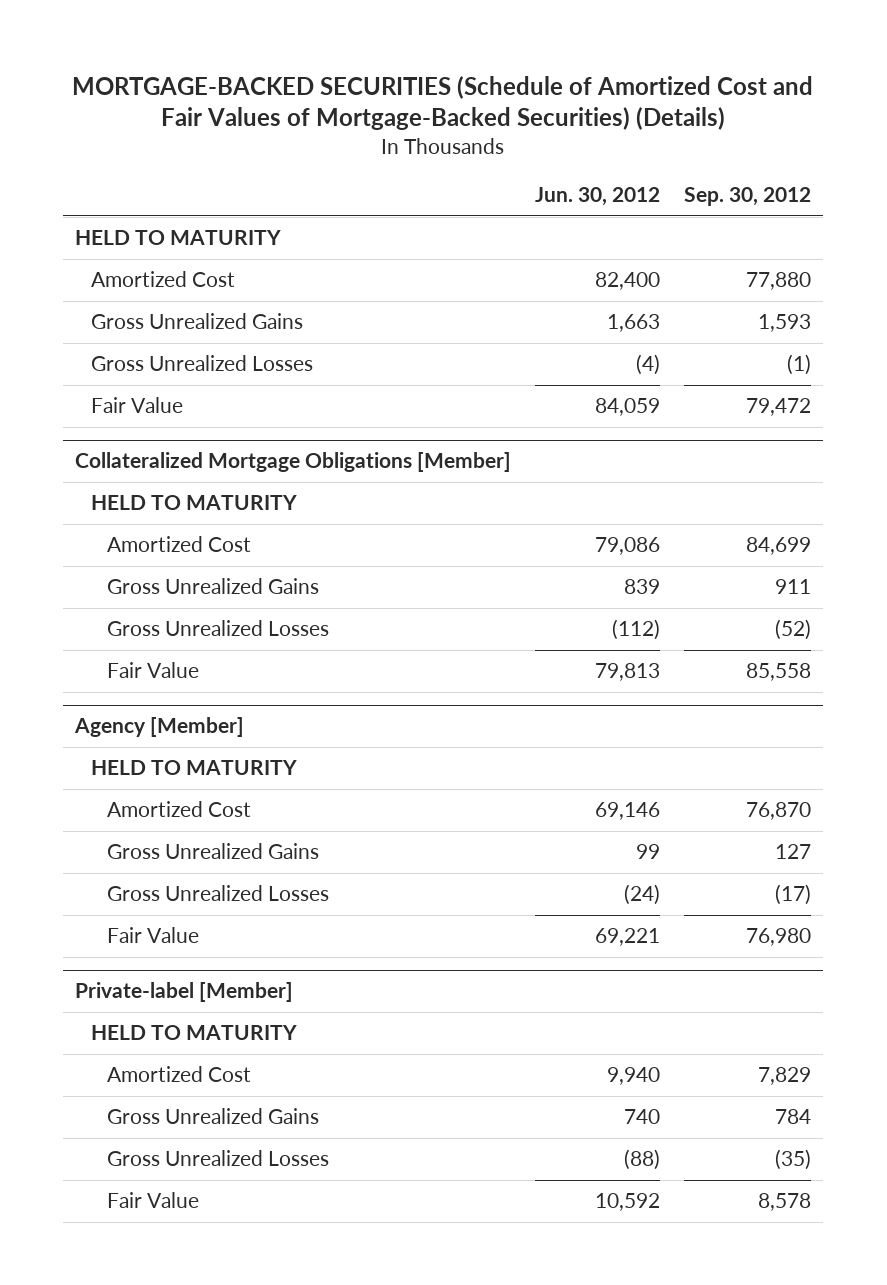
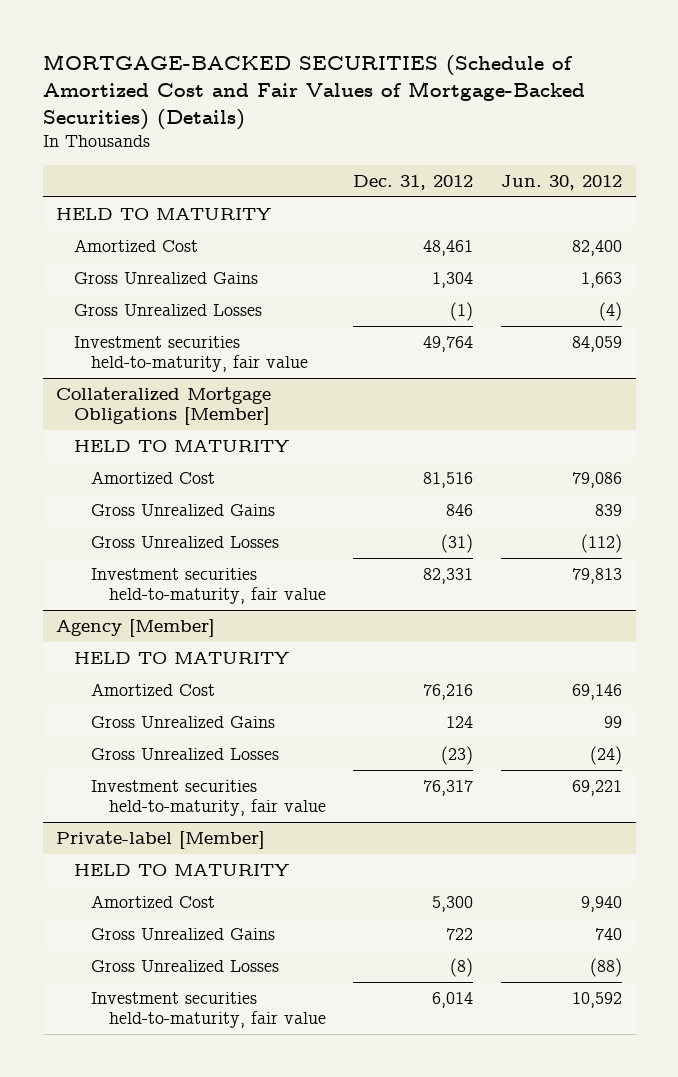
[684,187,812,207] Sep. 30, 2012 -> none
none -> [353,174,474,190] Dec. 31, 2012
[91,397,184,414] Fair Value -> [73,335,309,373] Investment securities held-to-maturity, fair value
[106,662,199,679] Fair Value -> [91,567,326,605] Investment securities held-to-maturity, fair value
[106,927,199,944] Fair Value -> [91,779,326,817] Investment securities held-to-maturity, fair value
[106,1192,199,1209] Fair Value -> [91,991,326,1029] Investment securities held-to-maturity, fair value

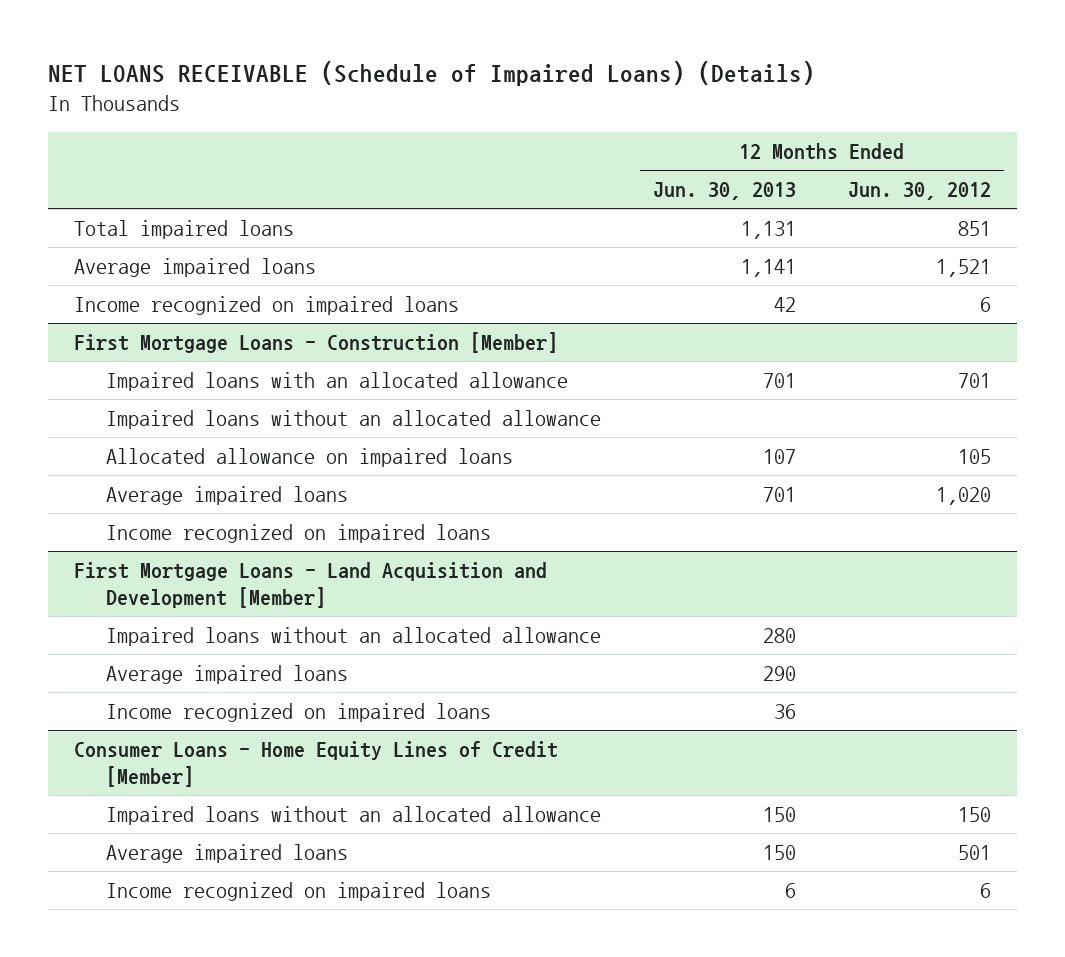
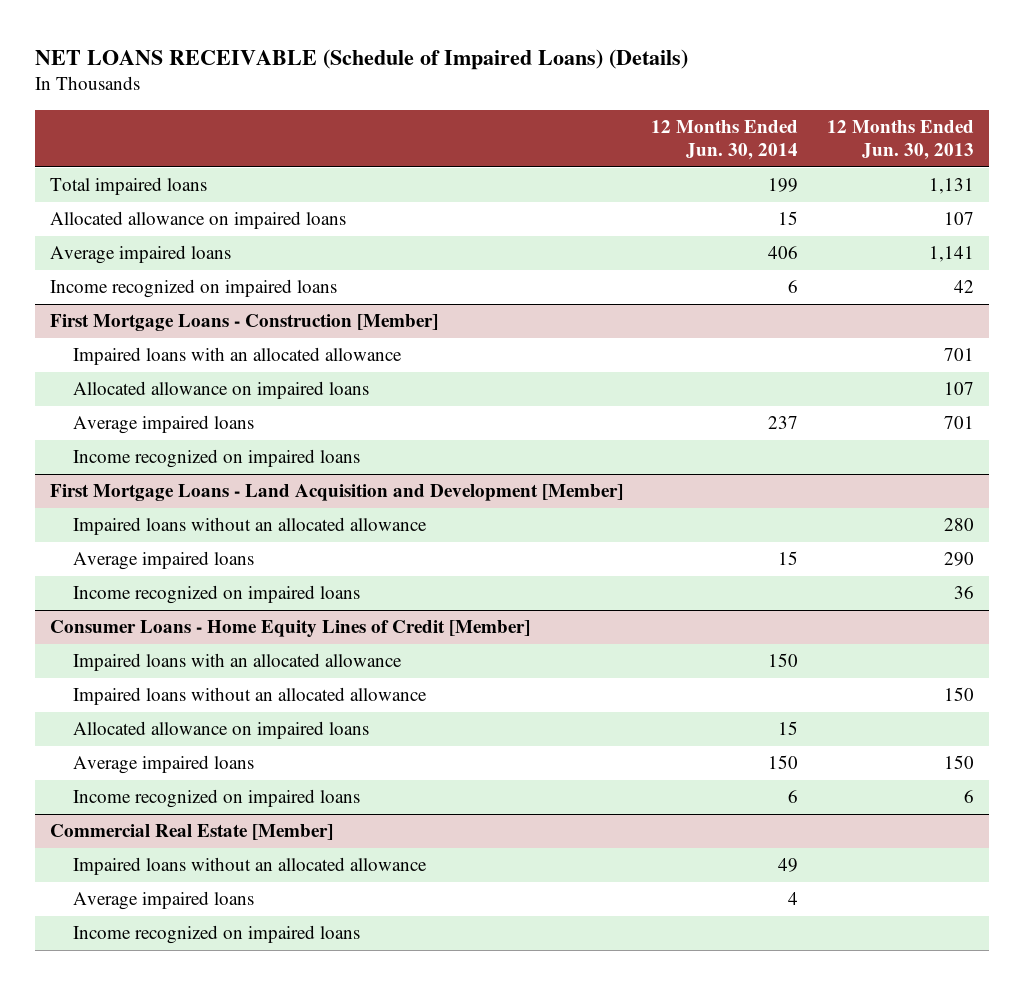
[848,182,992,201] Jun. 30, 2012 -> none
none -> [651,119,799,161] 12 Months Ended Jun. 30, 2014
none -> [49,211,346,230] Allocated allowance on impaired loans
[106,409,602,429] Impaired loans without an allocated allowance -> none
none -> [73,653,403,672] Impaired loans with an allocated allowance
none -> [73,721,370,740] Allocated allowance on impaired loans
none -> [49,824,333,841] Commercial Real Estate [Member]
none -> [73,857,428,876] Impaired loans without an allocated allowance
none -> [73,891,255,911] Average impaired loans
none -> [73,925,361,945] Income recognized on impaired loans

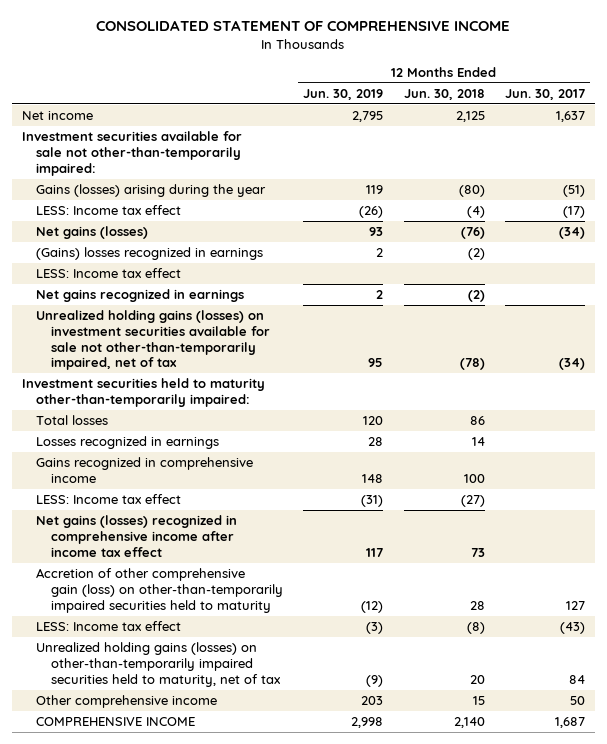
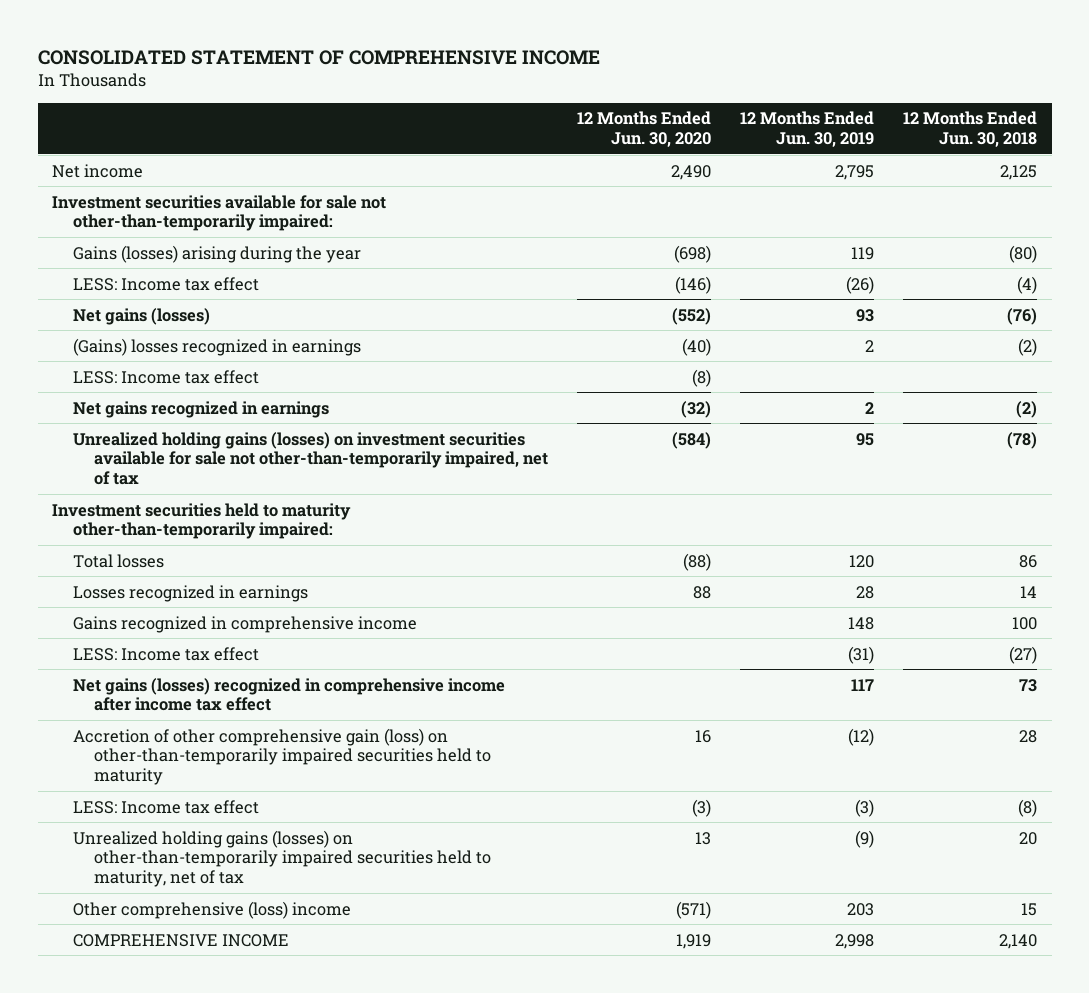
[505,88,586,100] Jun. 30, 2017 -> none
none -> [577,111,712,148] 12 Months Ended Jun. 30, 2020
[36,695,218,709] Other comprehensive income -> [73,900,352,919] Other comprehensive (loss) income

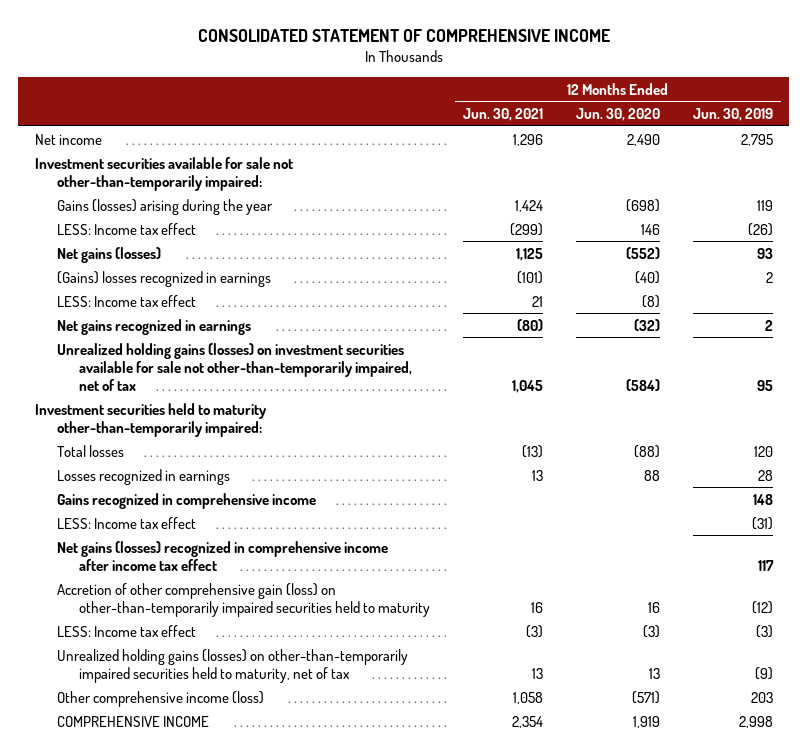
[903,111,1038,148] 12 Months Ended Jun. 30, 2018 -> none
none -> [462,108,543,122] Jun. 30, 2021
[675,275,712,294] (146) -> [640,223,660,235] 146
[73,900,352,919] Other comprehensive (loss) income -> [56,690,264,707] Other comprehensive income (loss)

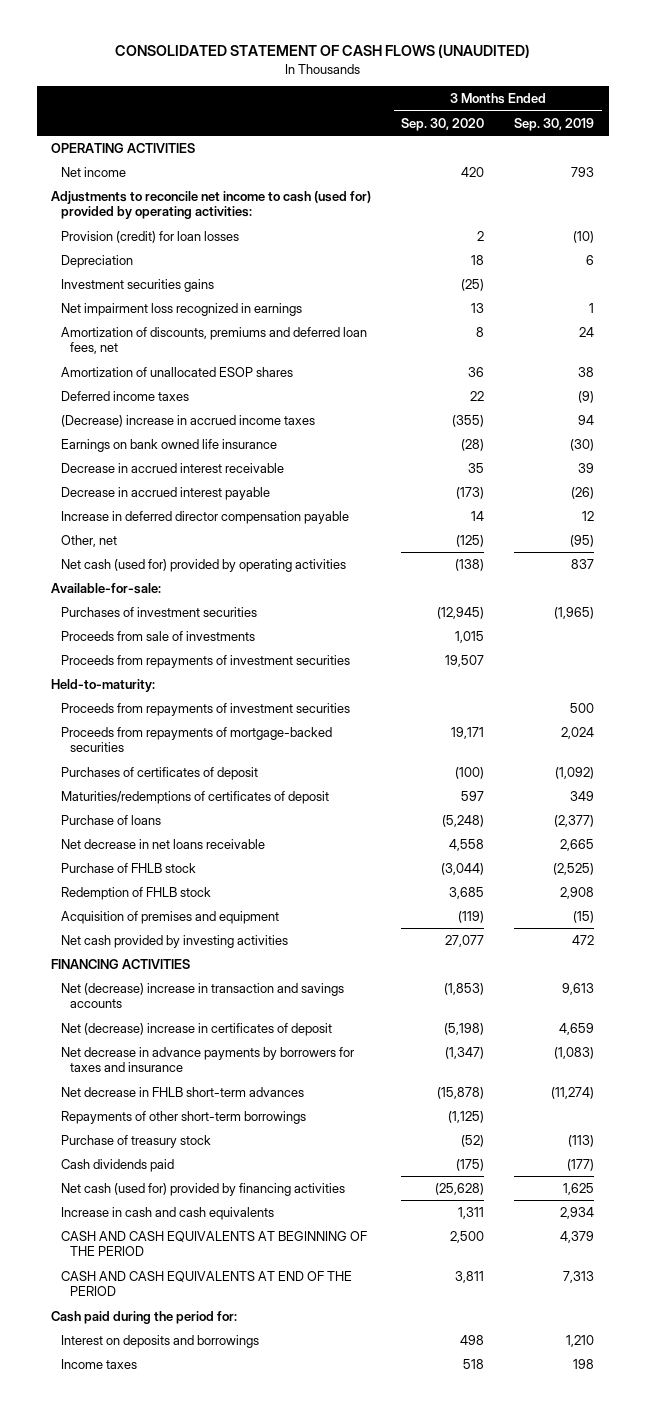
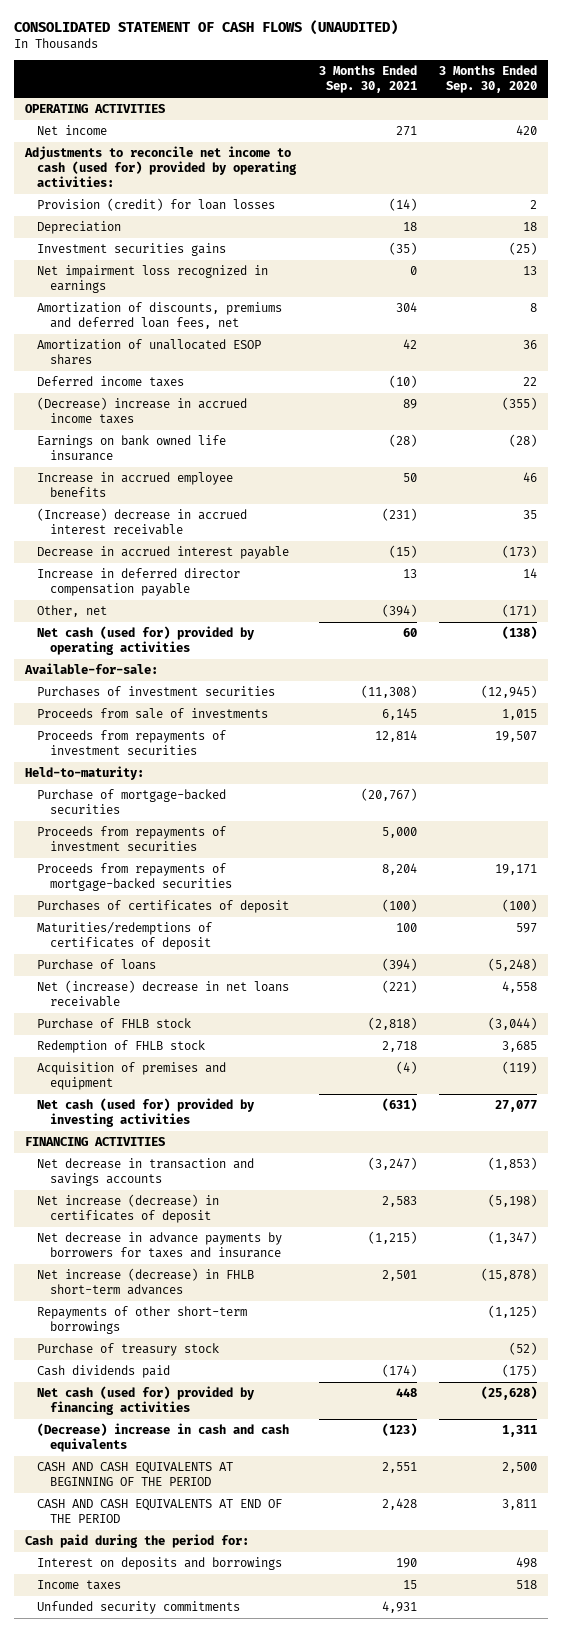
[514,117,595,131] Sep. 30, 2019 -> none
none -> [318,65,417,94] 3 Months Ended Sep. 30, 2021
none -> [37,472,234,498] Increase in accrued employee benefits
[60,462,284,473] Decrease in accrued interest receivable -> [37,508,248,536] (Increase) decrease in accrued interest receivable
[456,534,485,547] (125) -> [501,604,537,618] (171)
none -> [37,789,227,815] Purchase of mortgage-backed securities
[60,838,265,849] Net decrease in net loans receivable -> [37,980,290,1008] Net (increase) decrease in net loans receivable
[60,934,288,948] Net cash provided by investing activities -> [37,1098,256,1128] Net cash (used for) provided by investing activities
[60,982,344,1008] Net (decrease) increase in transaction and savings accounts -> [37,1158,255,1187] Net decrease in transaction and savings accounts
[60,1022,332,1036] Net (decrease) increase in certificates of deposit -> [37,1194,220,1224] Net increase (decrease) in certificates of deposit
[60,1086,304,1097] Net decrease in FHLB short-term advances -> [37,1268,255,1296] Net increase (decrease) in FHLB short-term advances
[60,1206,274,1220] Increase in cash and cash equivalents -> [37,1423,290,1453] (Decrease) increase in cash and cash equivalents
none -> [37,1601,241,1615] Unfunded security commitments

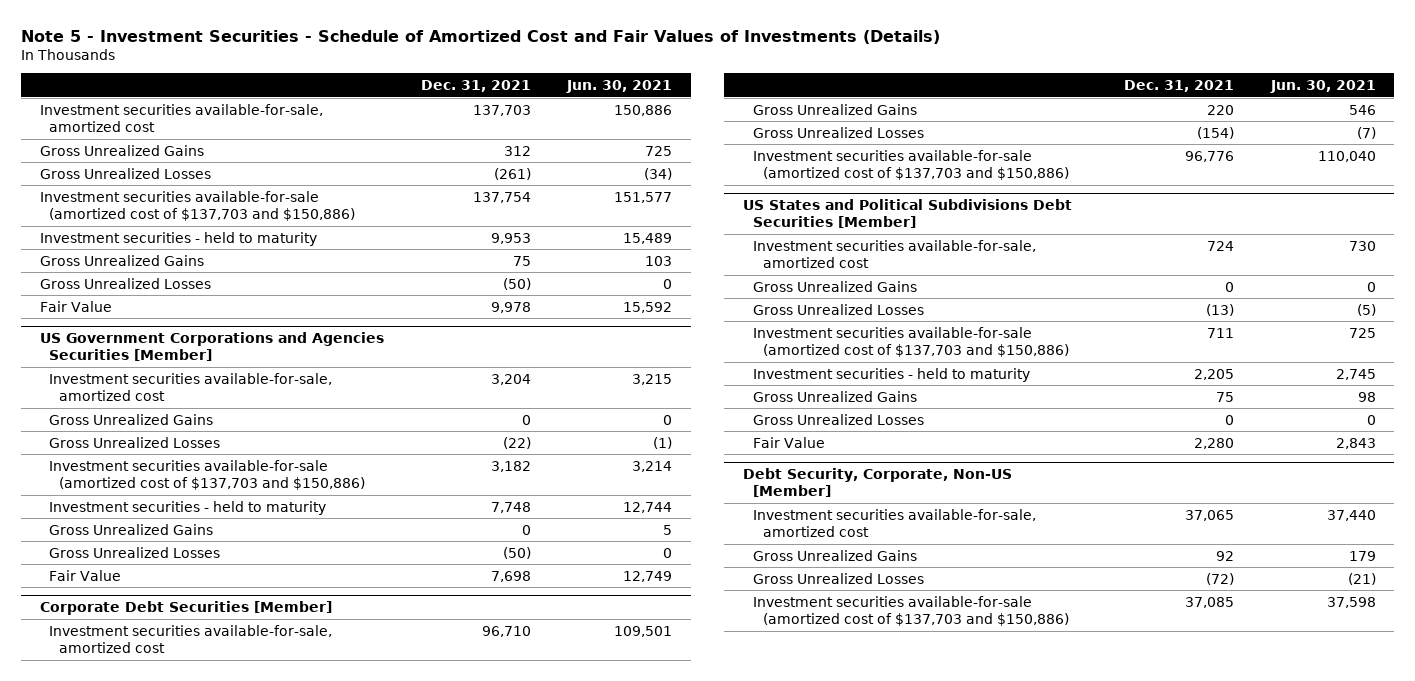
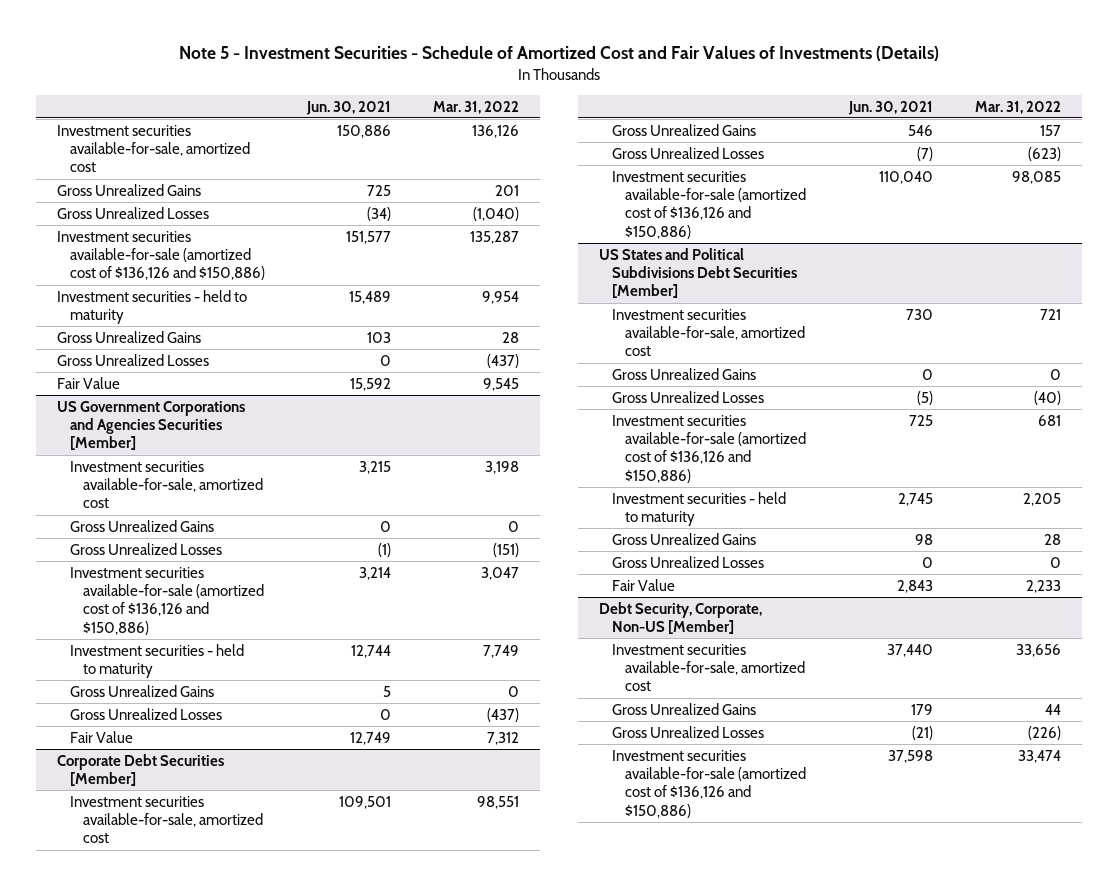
[420,79,531,92] Dec. 31, 2021 -> none
none -> [432,100,519,114] Mar. 31, 2022
[39,190,356,221] Investment securities available-for-sale (amortized cost of $137,703 and $150,886) -> [56,230,265,281] Investment securities available-for-sale (amortized cost of $136,126 and $150,886)
[49,459,366,490] Investment securities available-for-sale (amortized cost of $137,703 and $150,886) -> [69,566,265,635] Investment securities available-for-sale (amortized cost of $136,126 and $150,886)
[752,149,1069,180] Investment securities available-for-sale (amortized cost of $137,703 and $150,886) -> [611,170,807,239] Investment securities available-for-sale (amortized cost of $136,126 and $150,886)
[752,326,1069,357] Investment securities available-for-sale (amortized cost of $137,703 and $150,886) -> [611,414,807,483] Investment securities available-for-sale (amortized cost of $136,126 and $150,886)
[752,595,1069,626] Investment securities available-for-sale (amortized cost of $137,703 and $150,886) -> [611,749,807,818] Investment securities available-for-sale (amortized cost of $136,126 and $150,886)

